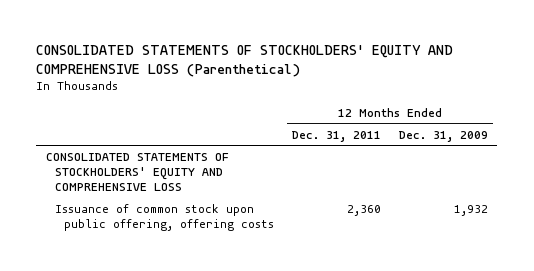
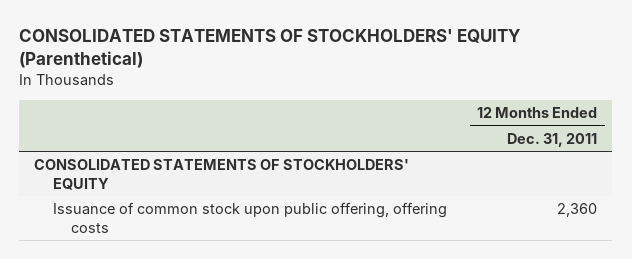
[36,45,454,77] CONSOLIDATED STATEMENTS OF STOCKHOLDERS' EQUITY AND COMPREHENSIVE LOSS (Parenthetical) -> [19,29,522,68] CONSOLIDATED STATEMENTS OF STOCKHOLDERS' EQUITY (Parenthetical)
[399,130,489,142] Dec. 31, 2009 -> none
[45,152,229,192] CONSOLIDATED STATEMENTS OF STOCKHOLDERS' EQUITY AND COMPREHENSIVE LOSS -> [34,159,410,190] CONSOLIDATED STATEMENTS OF STOCKHOLDERS' EQUITY

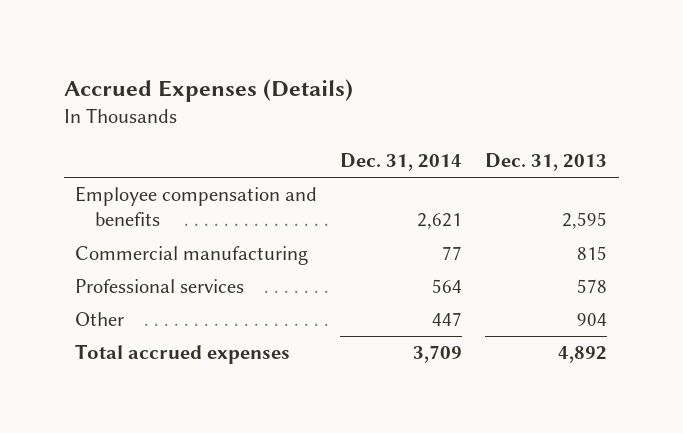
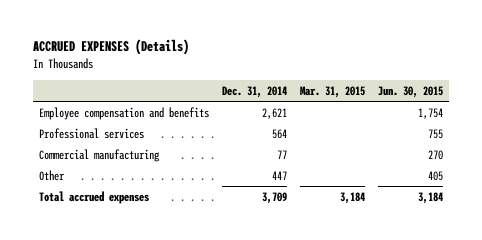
[63,78,353,102] Accrued Expenses (Details) -> [32,39,189,56] ACCRUED EXPENSES (Details)
[485,153,608,172] Dec. 31, 2013 -> none
none -> [299,86,365,99] Mar. 31, 2015
none -> [377,86,443,99] Jun. 30, 2015
[75,246,309,266] Commercial manufacturing -> [39,148,161,162] Commercial manufacturing

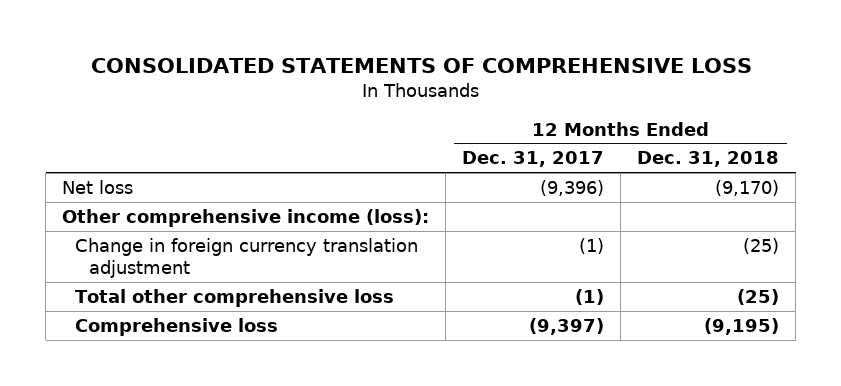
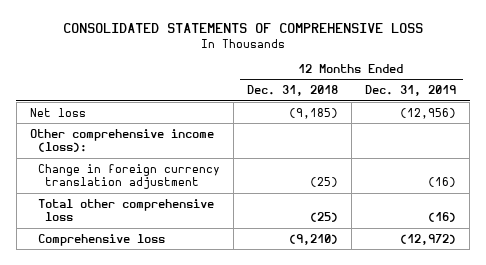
[462,151,605,168] Dec. 31, 2017 -> none
none -> [365,85,457,97] Dec. 31, 2019
[715,179,780,196] (9,170) -> [288,107,338,119] (9,185)
[704,317,780,335] (9,195) -> [288,233,338,245] (9,210)

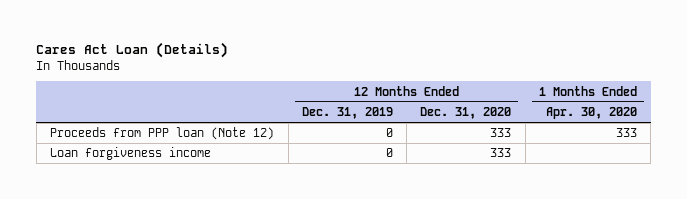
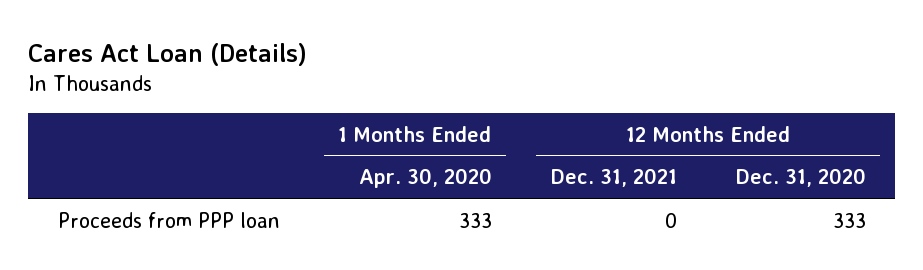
[301,107,393,120] Dec. 31, 2019 -> none
none -> [550,168,677,188] Dec. 31, 2021
[50,147,212,161] Loan forgiveness income -> none
[50,127,275,141] Proceeds from PPP loan (Note 12) -> [57,211,280,228] Proceeds from PPP loan

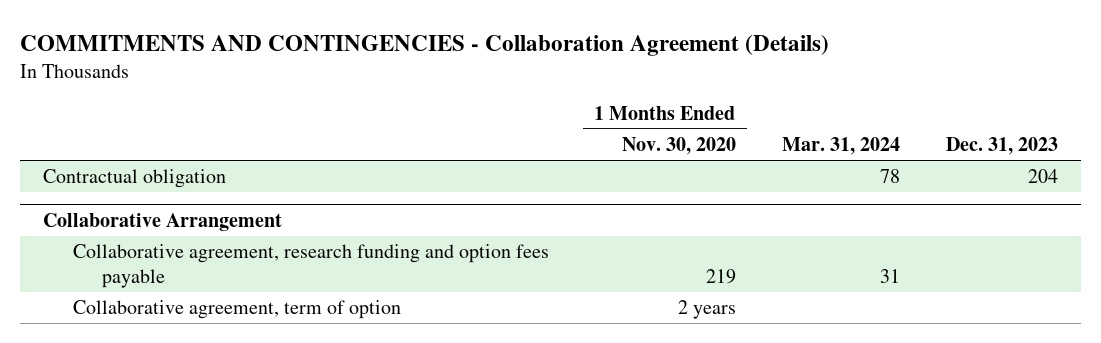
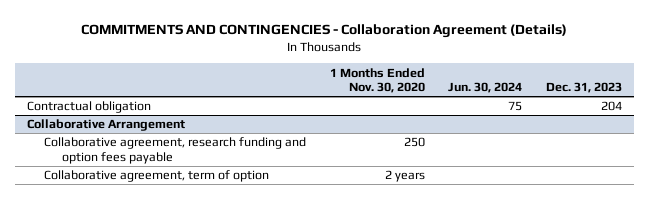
[782,137,901,156] Mar. 31, 2024 -> none
none -> [448,81,523,93] Jun. 30, 2024
[705,268,736,284] 219 -> [403,137,425,148] 250

